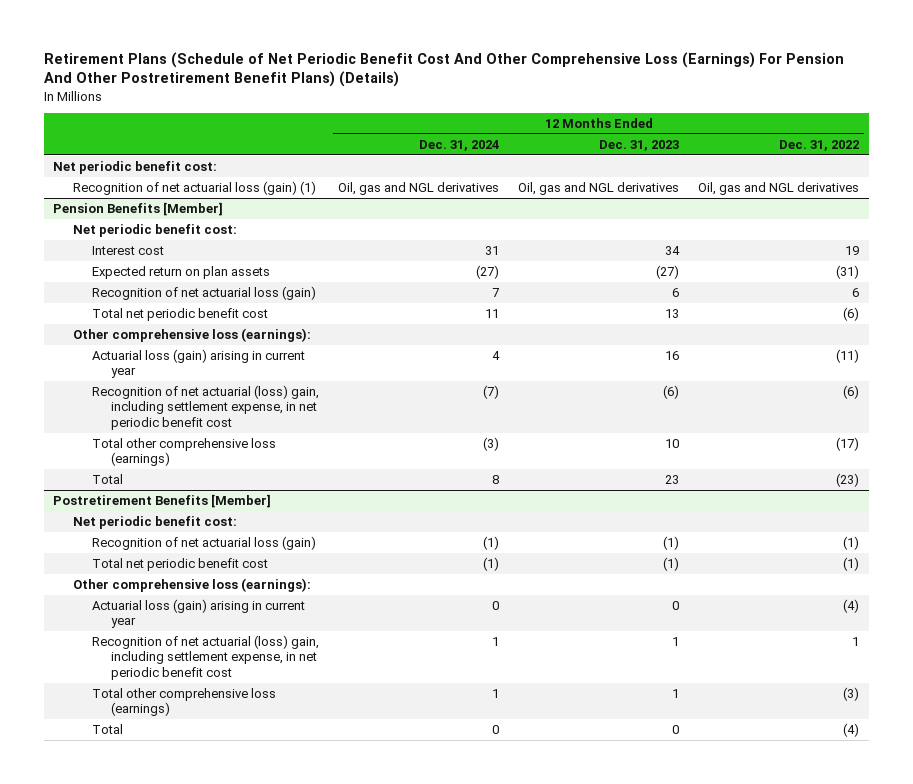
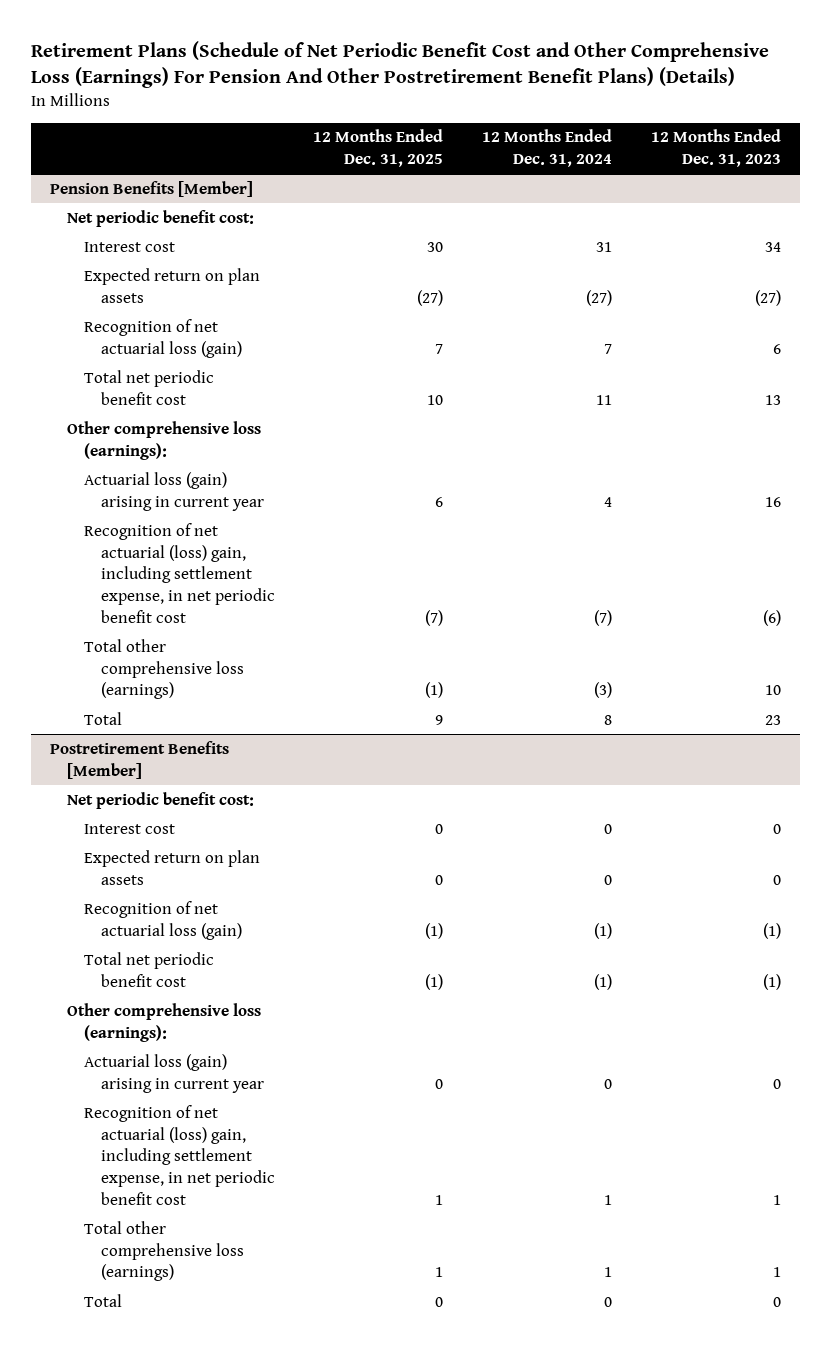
[43,51,844,88] Retirement Plans (Schedule of Net Periodic Benefit Cost And Other Comprehensive Loss (Earnings) For Pension And Other Postretirement Benefit Plans) (Details) -> [30,40,769,89] Retirement Plans (Schedule of Net Periodic Benefit Cost and Other Comprehensive Loss (Earnings) For Pension And Other Postretirement Benefit Plans) (Details)
[779,139,860,151] Dec. 31, 2022 -> none
none -> [313,129,444,168] 12 Months Ended Dec. 31, 2025
[53,160,218,174] Net periodic benefit cost: -> none
[72,180,316,195] Recognition of net actuarial loss (gain) (1) -> none
none -> [83,823,175,834] Interest cost
none -> [83,849,260,885] Expected return on plan assets

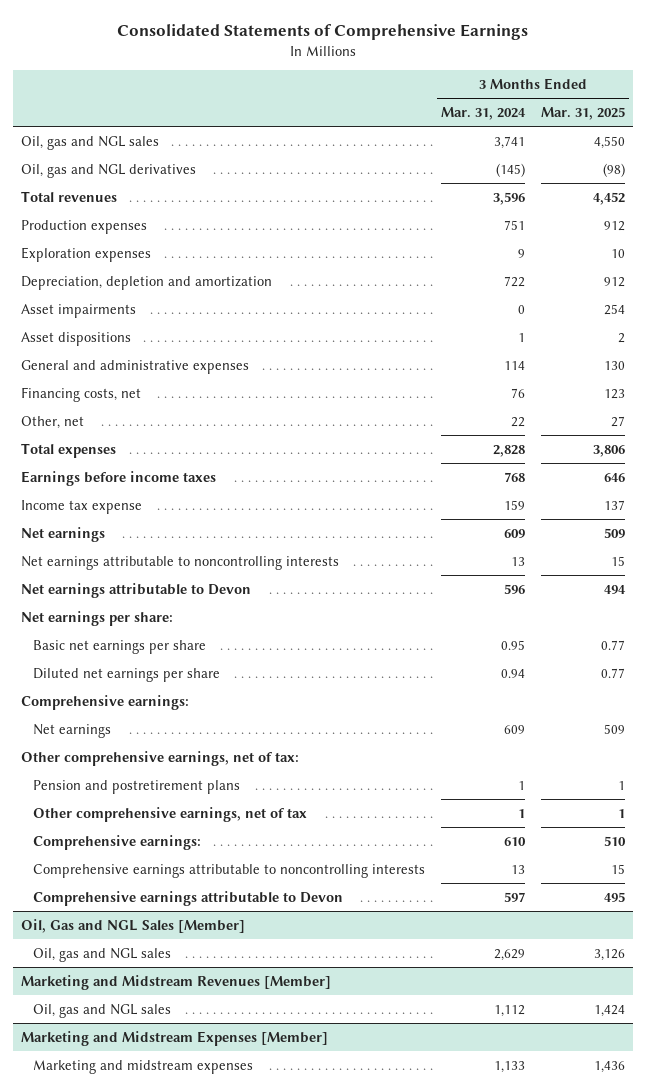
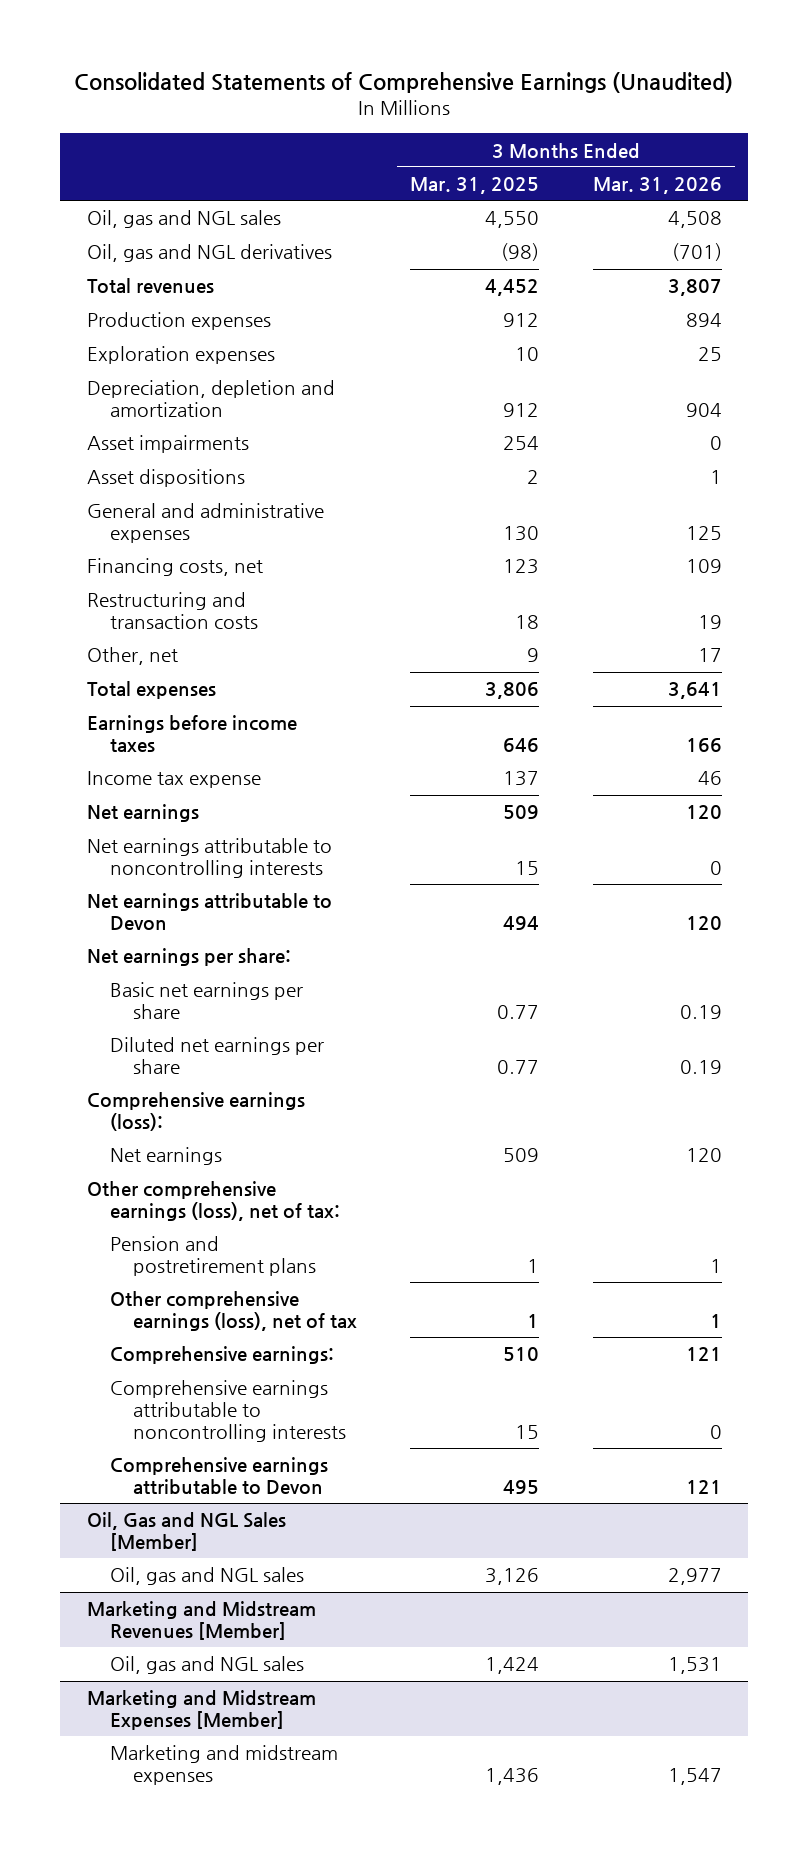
[116,23,528,40] Consolidated Statements of Comprehensive Earnings -> [74,71,734,93] Consolidated Statements of Comprehensive Earnings (Unaudited)
[440,107,526,121] Mar. 31, 2024 -> none
none -> [592,177,722,195] Mar. 31, 2026
none -> [86,592,258,630] Restructuring and transaction costs
[610,415,625,427] 27 -> [527,648,540,663] 9
[20,694,189,710] Comprehensive earnings: -> [86,1092,305,1132] Comprehensive earnings (loss):
[20,750,299,766] Other comprehensive earnings, net of tax: -> [86,1181,340,1222] Other comprehensive earnings (loss), net of tax:
[33,806,308,822] Other comprehensive earnings, net of tax -> [109,1291,357,1332] Other comprehensive earnings (loss), net of tax

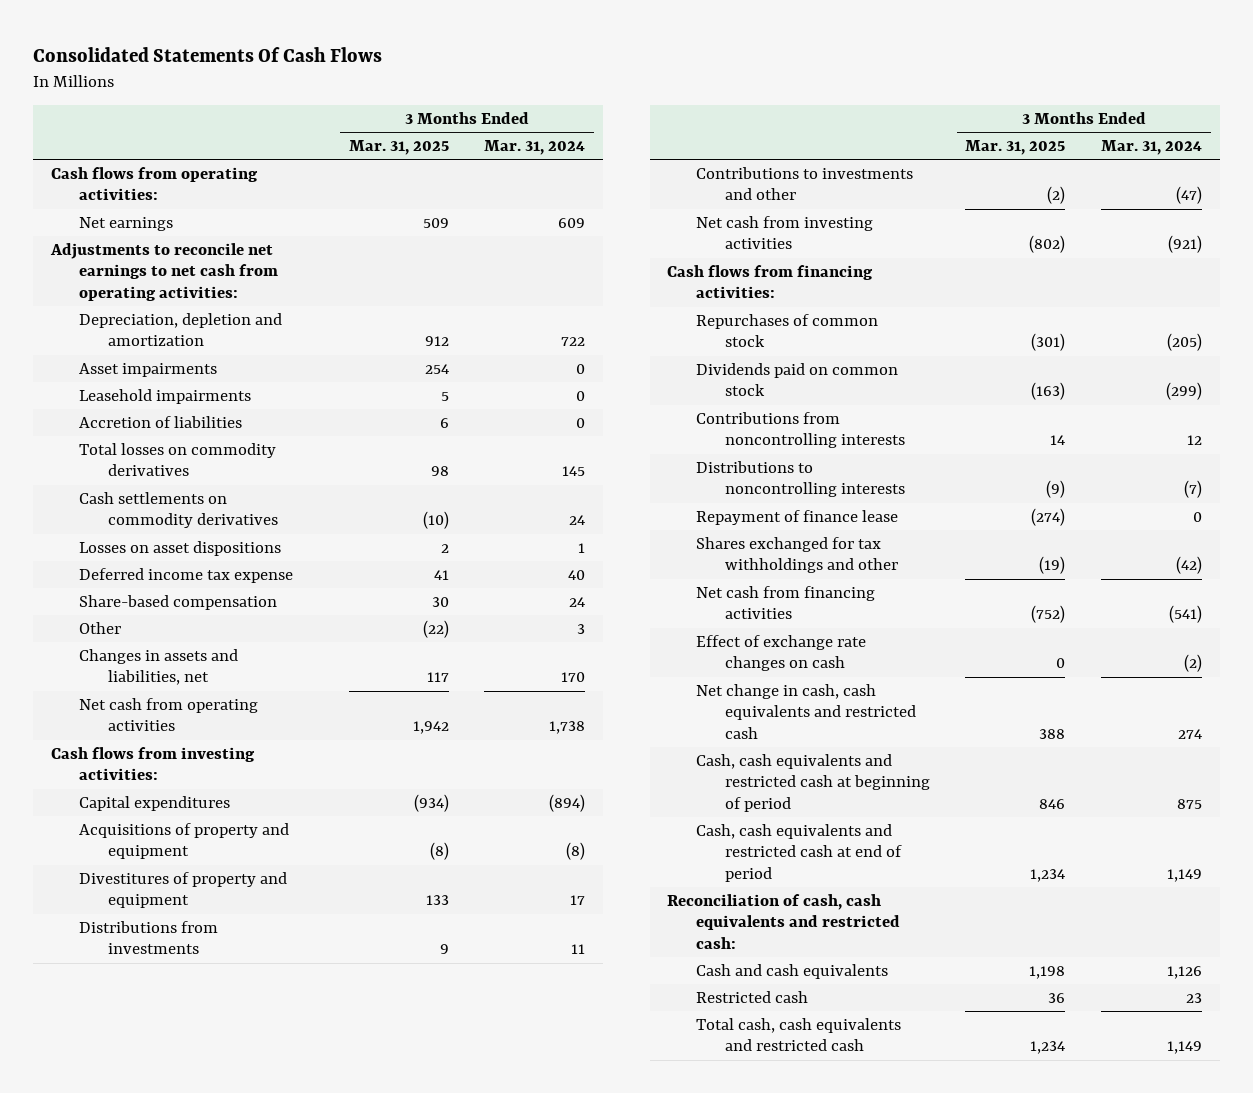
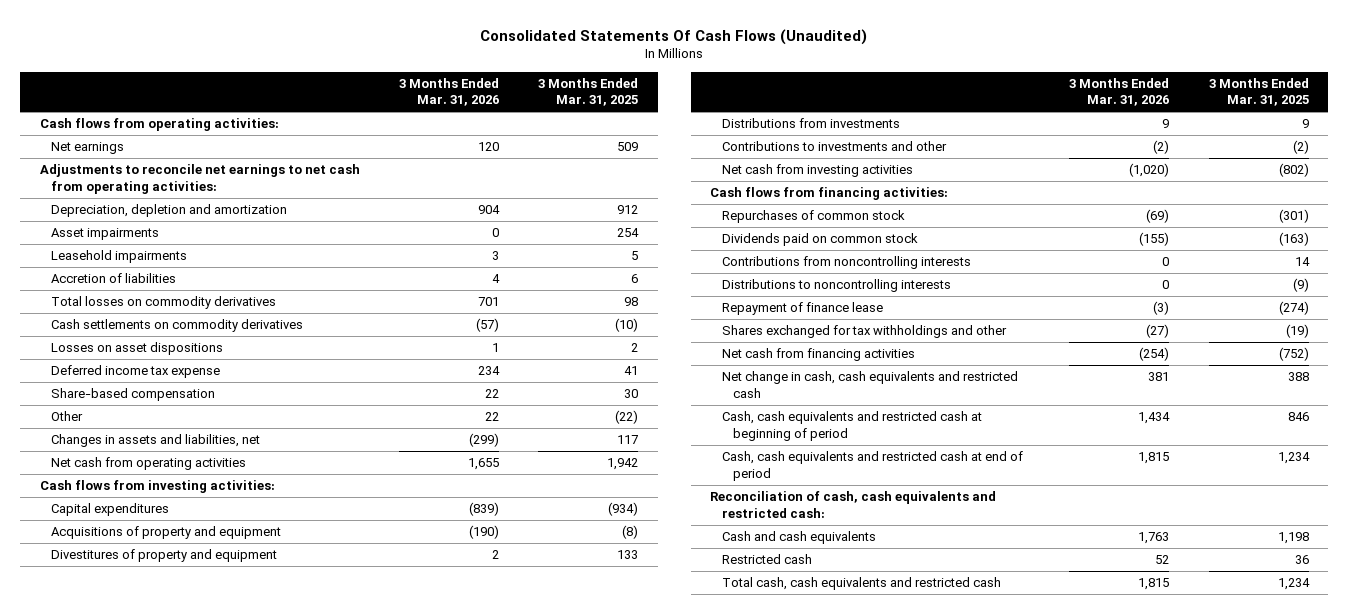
[32,46,382,62] Consolidated Statements Of Cash Flows -> [480,28,868,45] Consolidated Statements Of Cash Flows (Unaudited)
[484,140,586,156] Mar. 31, 2024 -> none
none -> [398,77,499,107] 3 Months Ended Mar. 31, 2026
[696,634,867,672] Effect of exchange rate changes on cash -> none

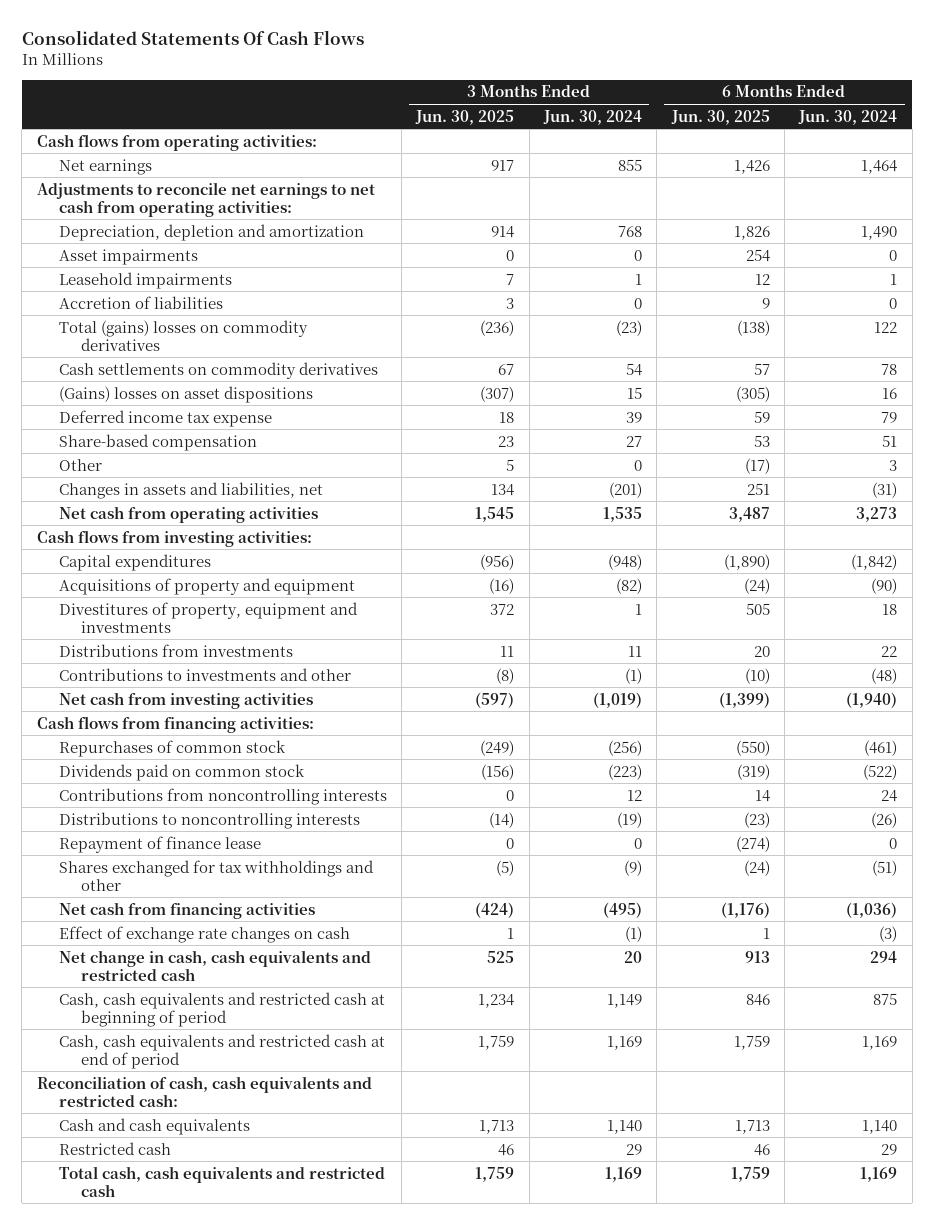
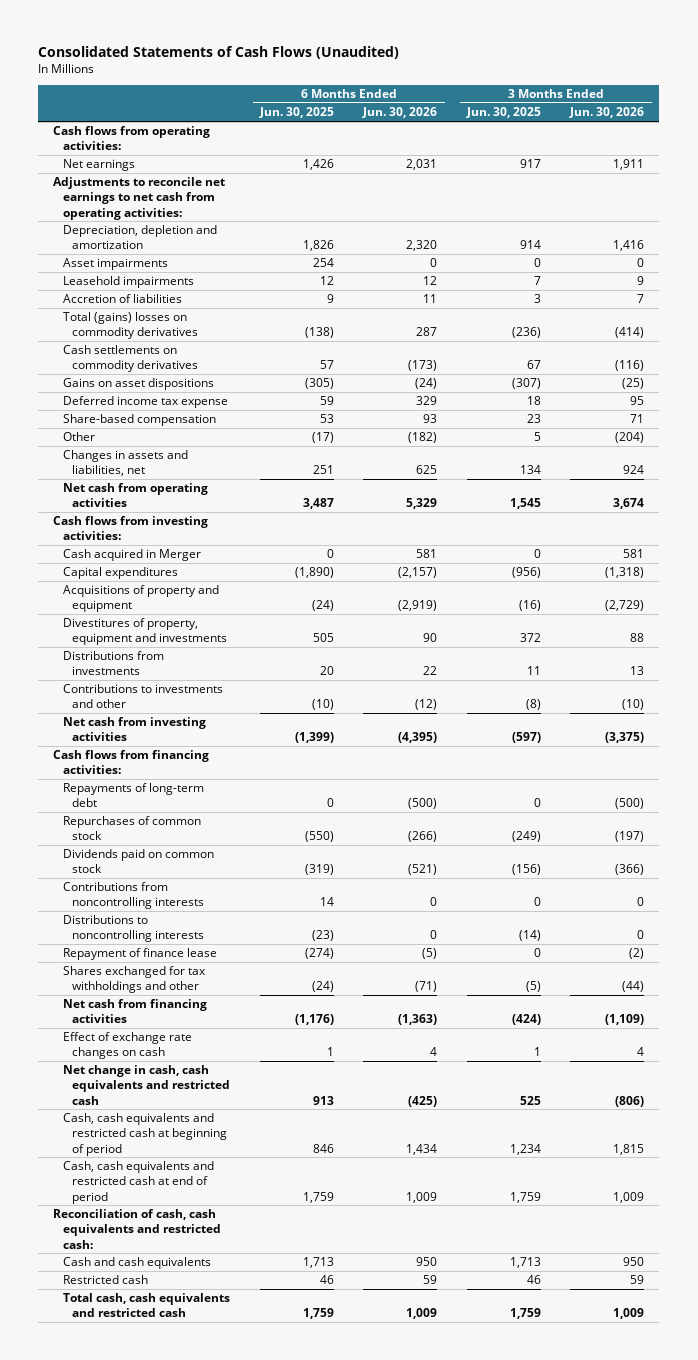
[21,29,364,45] Consolidated Statements Of Cash Flows -> [38,45,400,59] Consolidated Statements of Cash Flows (Unaudited)
[542,109,642,125] Jun. 30, 2024 -> none
[798,109,898,125] Jun. 30, 2024 -> none
none -> [362,107,438,119] Jun. 30, 2026
none -> [569,107,645,119] Jun. 30, 2026
[58,385,313,403] (Gains) losses on asset dispositions -> [62,378,214,391] Gains on asset dispositions
none -> [62,549,201,562] Cash acquired in Merger
none -> [62,783,204,808] Repayments of long-term debt

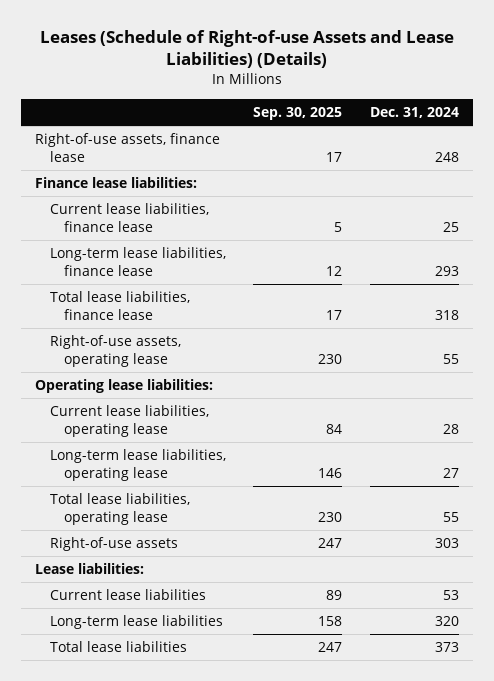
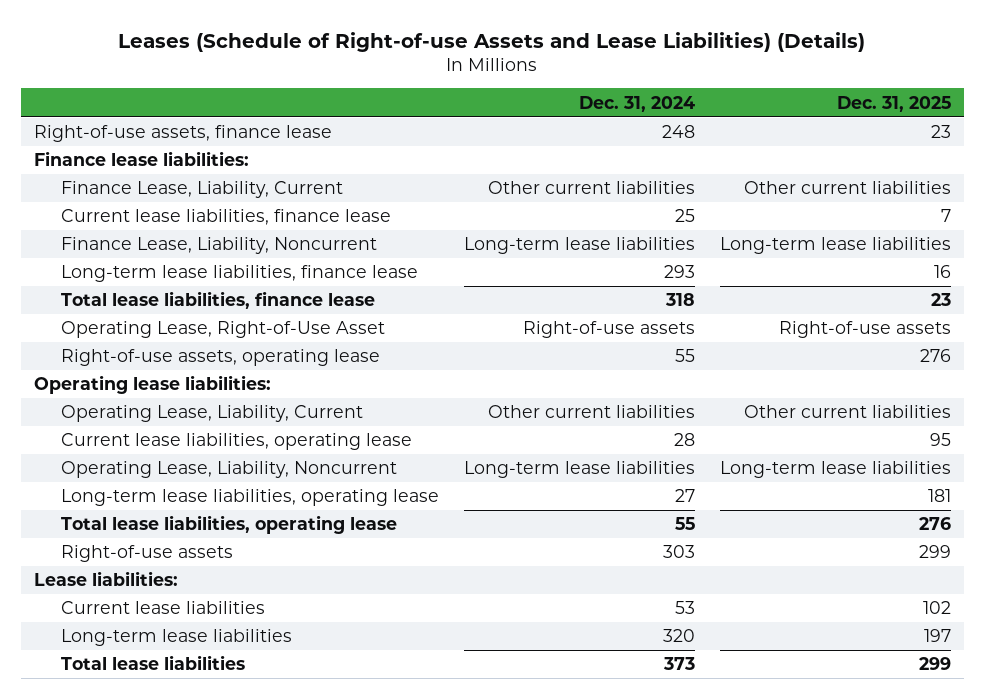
[253,106,343,120] Sep. 30, 2025 -> none
none -> [837,95,952,112] Dec. 31, 2025
none -> [60,181,343,199] Finance Lease, Liability, Current
none -> [60,237,377,255] Finance Lease, Liability, Noncurrent
none -> [60,321,385,339] Operating Lease, Right-of-Use Asset
none -> [60,405,363,423] Operating Lease, Liability, Current
none -> [60,461,397,479] Operating Lease, Liability, Noncurrent

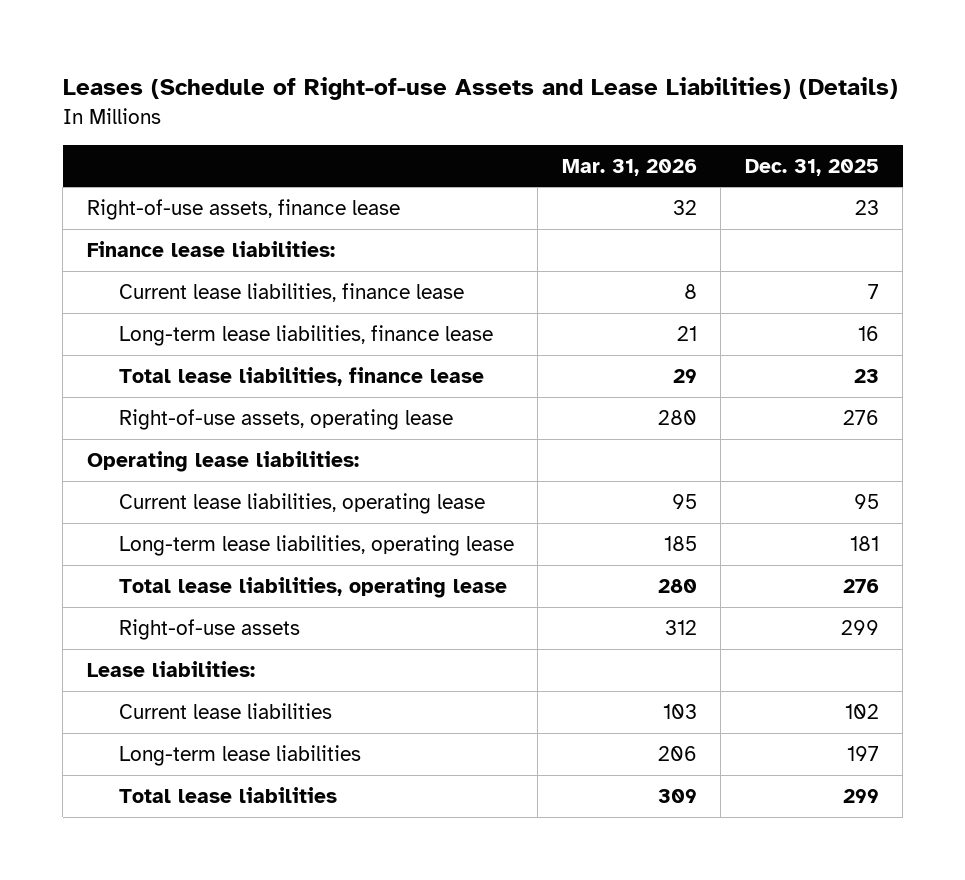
[578,95,695,112] Dec. 31, 2024 -> none
none -> [561,158,697,176] Mar. 31, 2026
[60,181,343,199] Finance Lease, Liability, Current -> none
[60,237,377,255] Finance Lease, Liability, Noncurrent -> none
[60,321,385,339] Operating Lease, Right-of-Use Asset -> none
[60,405,363,423] Operating Lease, Liability, Current -> none
[60,461,397,479] Operating Lease, Liability, Noncurrent -> none

